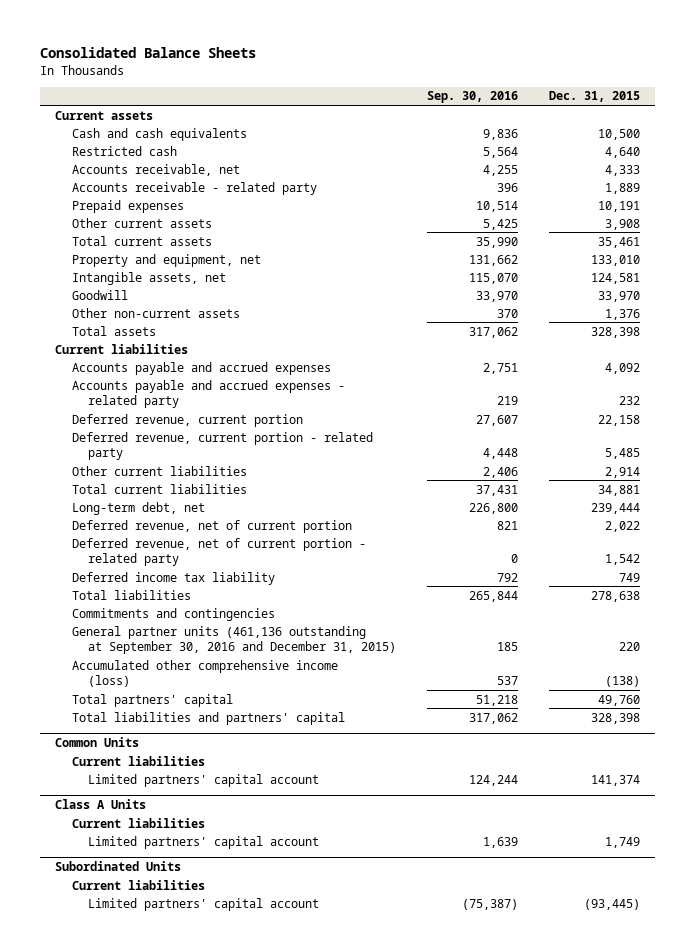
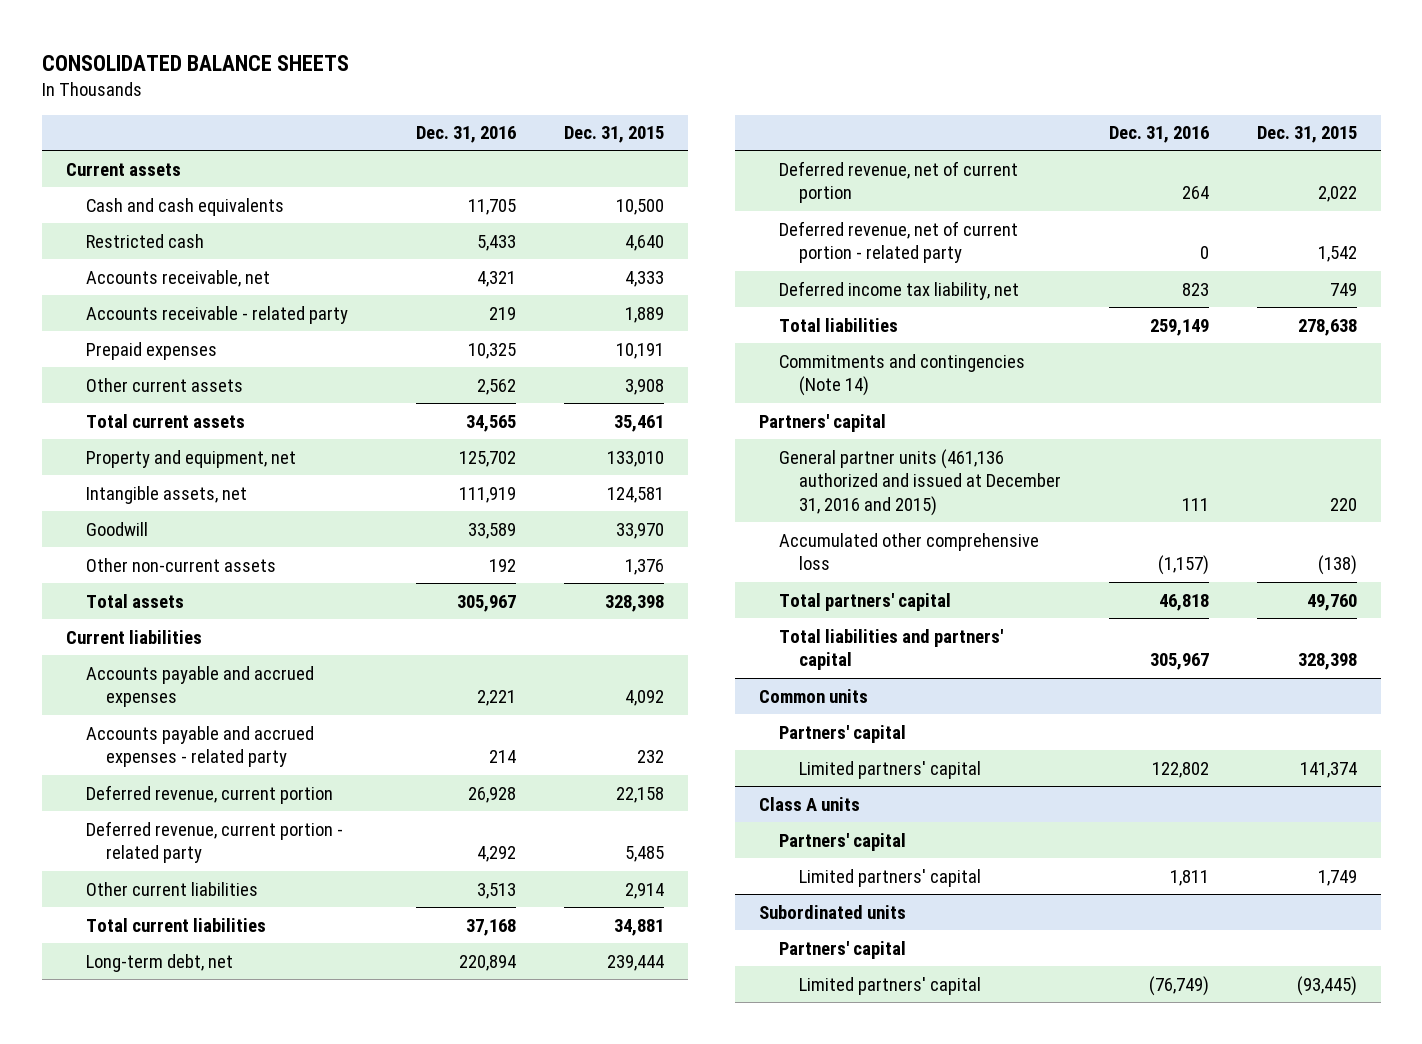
[39,47,256,59] Consolidated Balance Sheets -> [41,54,349,71] CONSOLIDATED BALANCE SHEETS
[427,91,519,104] Sep. 30, 2016 -> none
none -> [415,126,516,144] Dec. 31, 2016
[71,571,275,585] Deferred income tax liability -> [778,280,1019,300] Deferred income tax liability, net
[71,607,275,621] Commitments and contingencies -> [778,353,1025,397] Commitments and contingencies (Note 14)
none -> [758,413,886,432] Partners' capital
[71,625,397,654] General partner units (461,136 outstanding at September 30, 2016 and December 31, 2015) -> [778,448,1061,517] General partner units (461,136 authorized and issued at December 31, 2016 and 2015)
[71,659,338,687] Accumulated other comprehensive income (loss) -> [778,532,1039,571] Accumulated other comprehensive loss
[71,755,205,766] Current liabilities -> none
[71,817,205,828] Current liabilities -> none
[71,879,205,890] Current liabilities -> none
[54,737,139,748] Common Units -> [758,688,868,703] Common units
none -> [778,724,906,743] Partners' capital
[88,773,320,787] Limited partners' capital account -> [798,760,981,779] Limited partners' capital
[54,799,146,810] Class A Units -> [758,796,860,811] Class A units
none -> [778,832,906,851] Partners' capital
[88,835,320,849] Limited partners' capital account -> [798,868,981,887] Limited partners' capital
[54,861,181,872] Subordinated Units -> [758,904,906,919] Subordinated units
none -> [778,940,906,959] Partners' capital
[88,897,320,911] Limited partners' capital account -> [798,976,981,995] Limited partners' capital

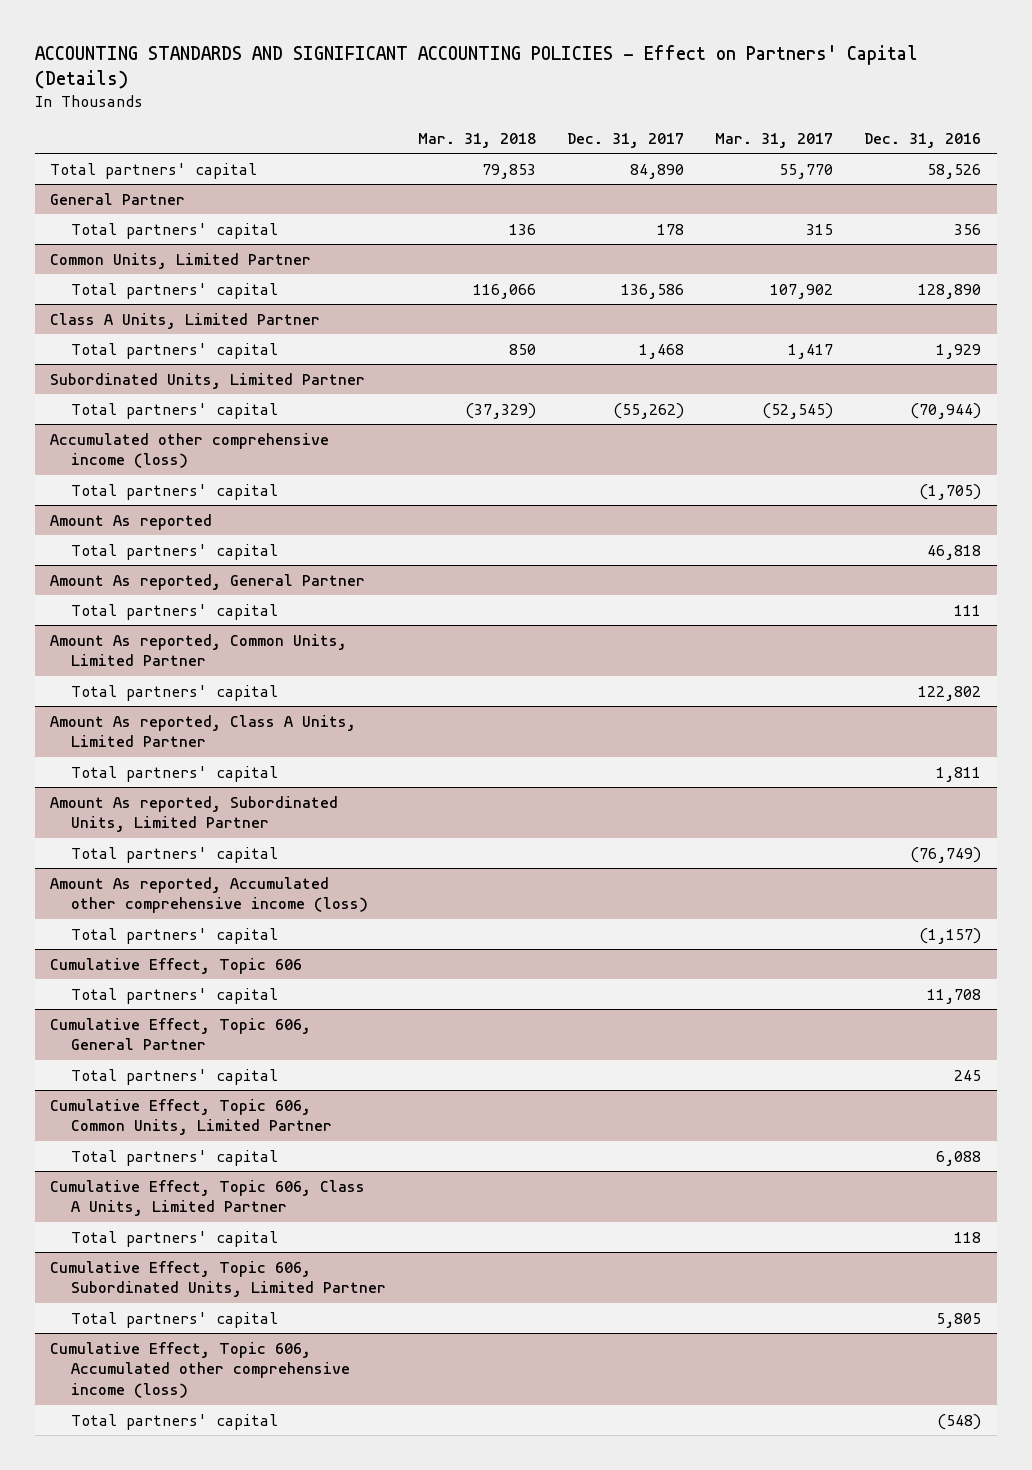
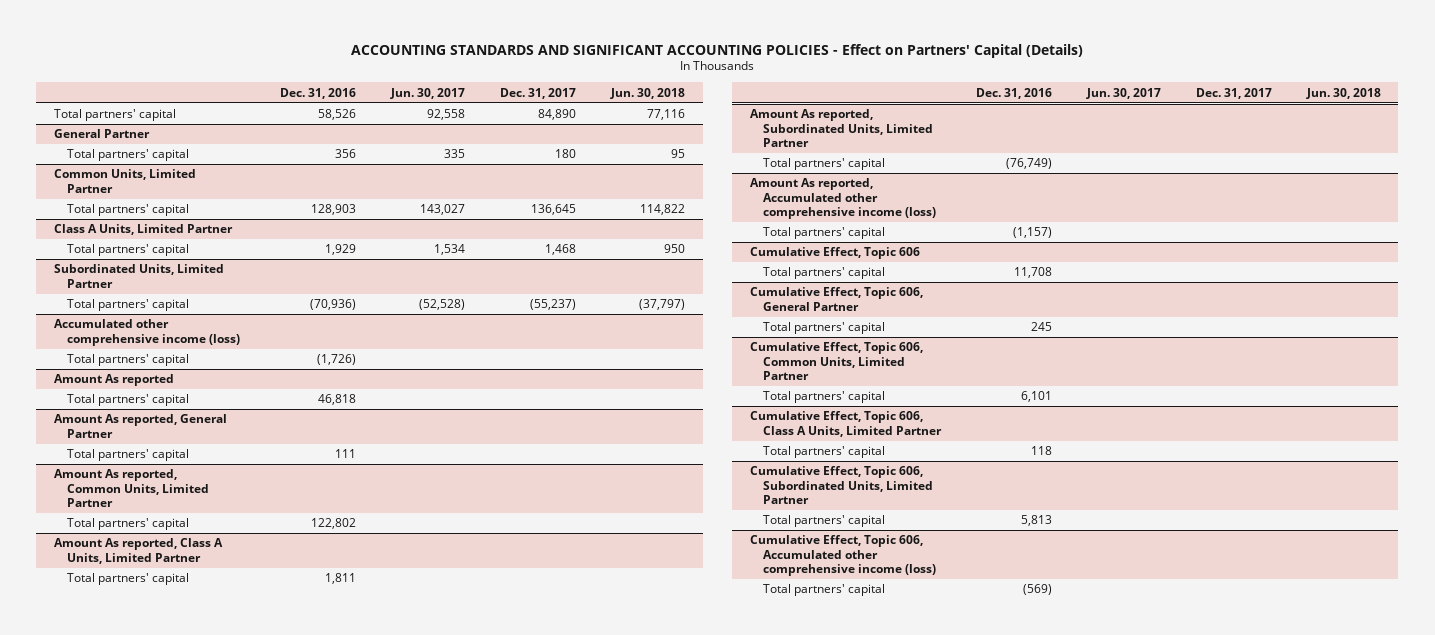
[417,132,536,148] Mar. 31, 2018 -> none
[714,132,833,148] Mar. 31, 2017 -> none
none -> [390,87,466,99] Jun. 30, 2017
none -> [610,87,686,99] Jun. 30, 2018
[656,223,684,235] 178 -> [555,149,577,159] 180
[620,283,684,299] 136,586 -> [531,204,577,216] 136,645
[918,283,982,299] 128,890 -> [311,204,357,216] 128,903
[612,402,684,419] (55,262) -> [530,299,577,311] (55,237)
[910,402,982,419] (70,944) -> [310,299,357,311] (70,936)
[919,483,982,500] (1,705) -> [317,354,357,366] (1,726)
[936,1150,982,1166] 6,088 -> [1020,391,1052,403] 6,101
[936,1312,982,1328] 5,805 -> [1020,515,1052,527] 5,813
[937,1413,982,1430] (548) -> [1022,584,1052,596] (569)

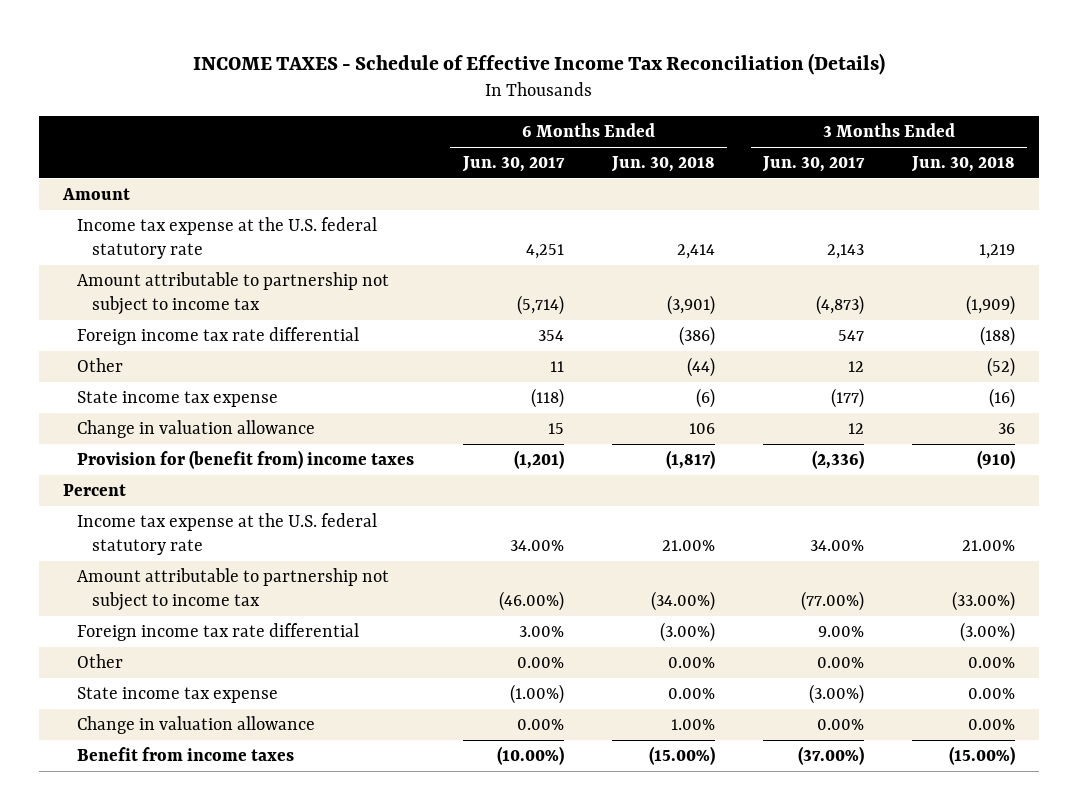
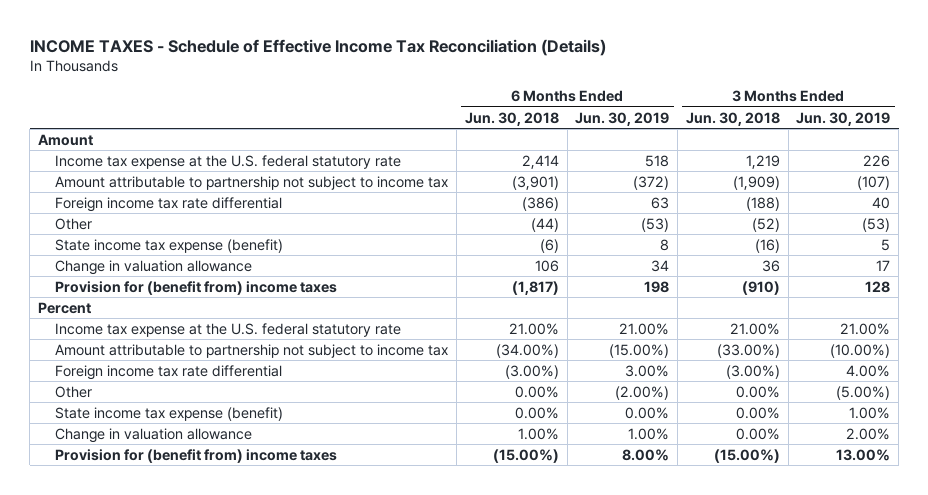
[461,156,565,173] Jun. 30, 2017 -> none
[762,156,866,173] Jun. 30, 2017 -> none
none -> [575,111,670,126] Jun. 30, 2019
none -> [796,111,891,126] Jun. 30, 2019
[77,391,279,408] State income tax expense -> [55,238,284,253] State income tax expense (benefit)
[77,687,279,704] State income tax expense -> [55,406,284,421] State income tax expense (benefit)
[77,747,295,762] Benefit from income taxes -> [55,448,338,463] Provision for (benefit from) income taxes

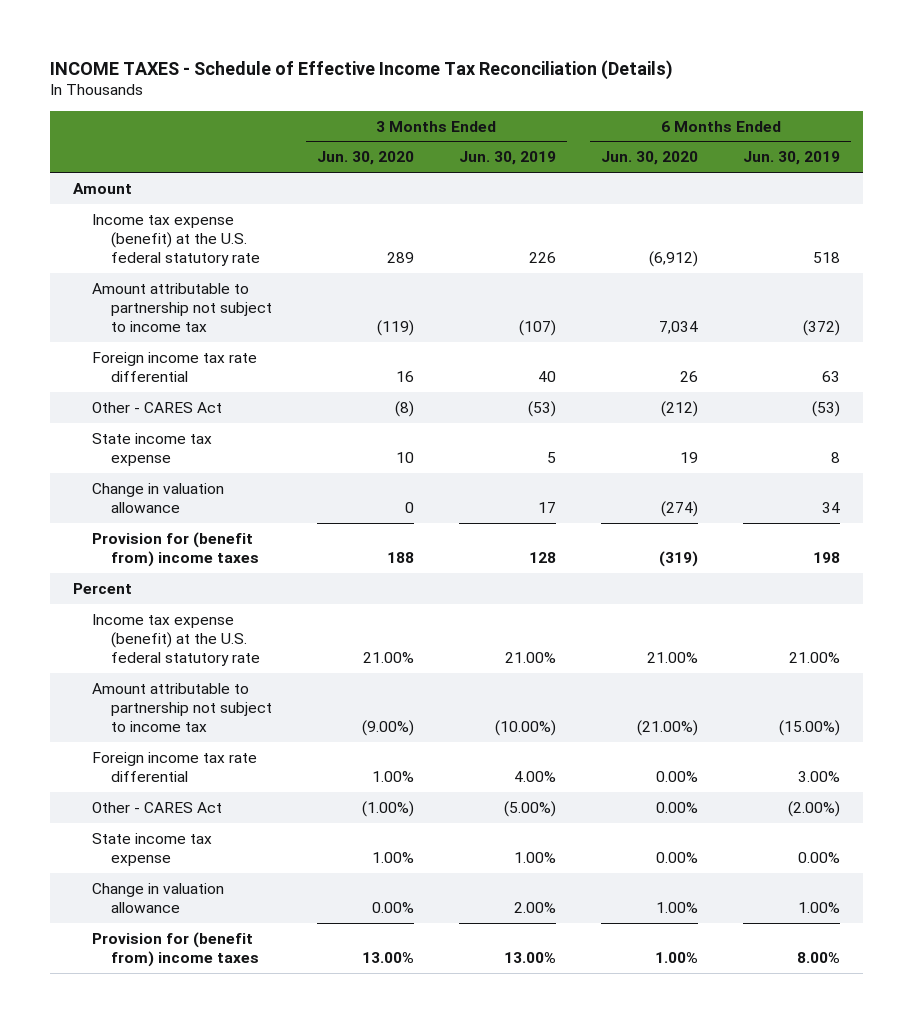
[464,111,559,126] Jun. 30, 2018 -> none
[685,111,780,126] Jun. 30, 2018 -> none
none -> [316,151,414,166] Jun. 30, 2020
none -> [601,151,699,166] Jun. 30, 2020
[55,154,402,169] Income tax expense at the U.S. federal statutory rate -> [91,213,260,266] Income tax expense (benefit) at the U.S. federal statutory rate
[55,217,93,230] Other -> [91,401,222,413] Other - CARES Act
[55,238,284,253] State income tax expense (benefit) -> [91,432,212,466] State income tax expense
[55,322,402,337] Income tax expense at the U.S. federal statutory rate -> [91,613,260,666] Income tax expense (benefit) at the U.S. federal statutory rate
[55,385,93,398] Other -> [91,801,222,813] Other - CARES Act
[55,406,284,421] State income tax expense (benefit) -> [91,832,212,866] State income tax expense

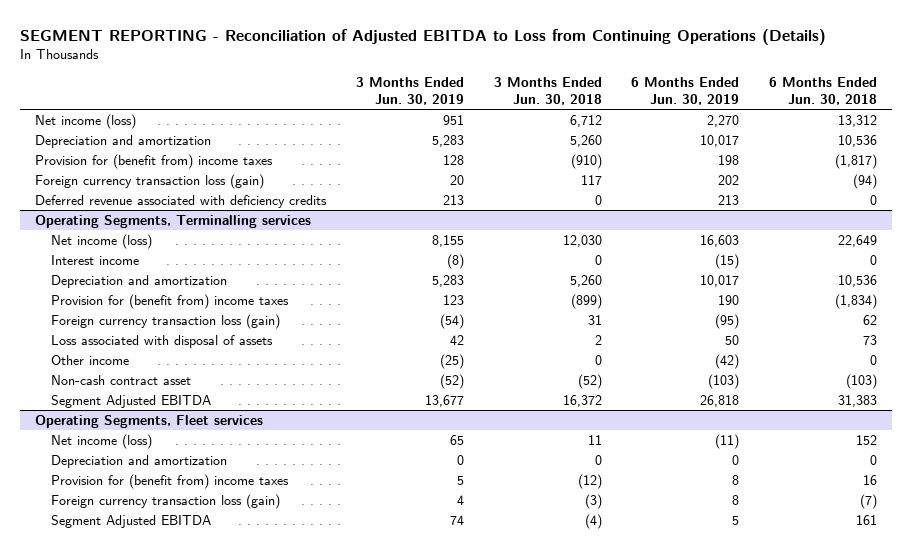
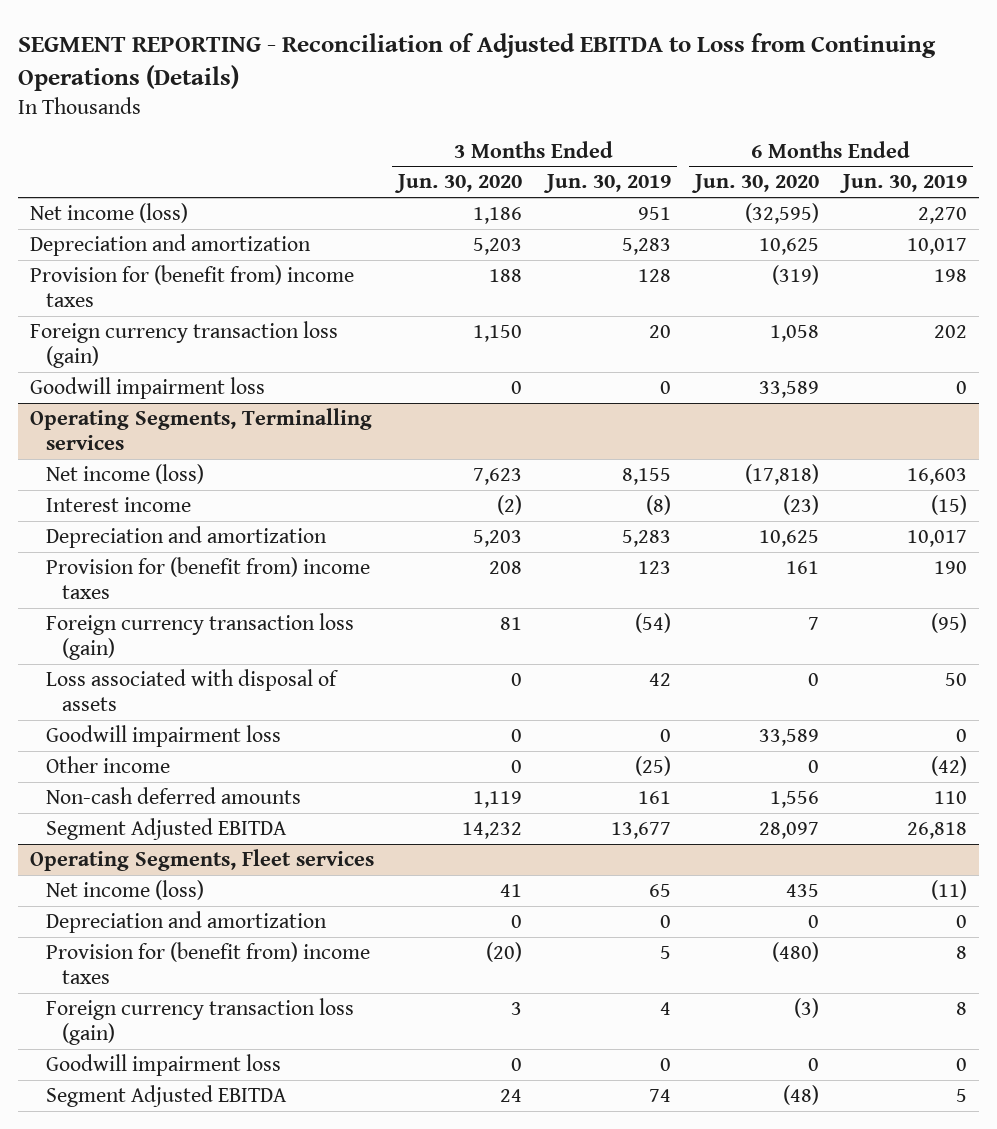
[493,76,602,105] 3 Months Ended Jun. 30, 2018 -> none
[769,76,878,105] 6 Months Ended Jun. 30, 2018 -> none
none -> [394,174,523,194] Jun. 30, 2020
none -> [690,174,819,194] Jun. 30, 2020
[34,194,327,208] Deferred revenue associated with deficiency credits -> none
none -> [30,377,266,400] Goodwill impairment loss
none -> [46,725,282,748] Goodwill impairment loss
[51,374,192,385] Non-cash contract asset -> [46,787,302,805] Non-cash deferred amounts
[439,373,464,389] (52) -> [637,791,671,805] 161
[708,373,740,389] (103) -> [933,791,967,805] 110
none -> [46,1054,282,1077] Goodwill impairment loss

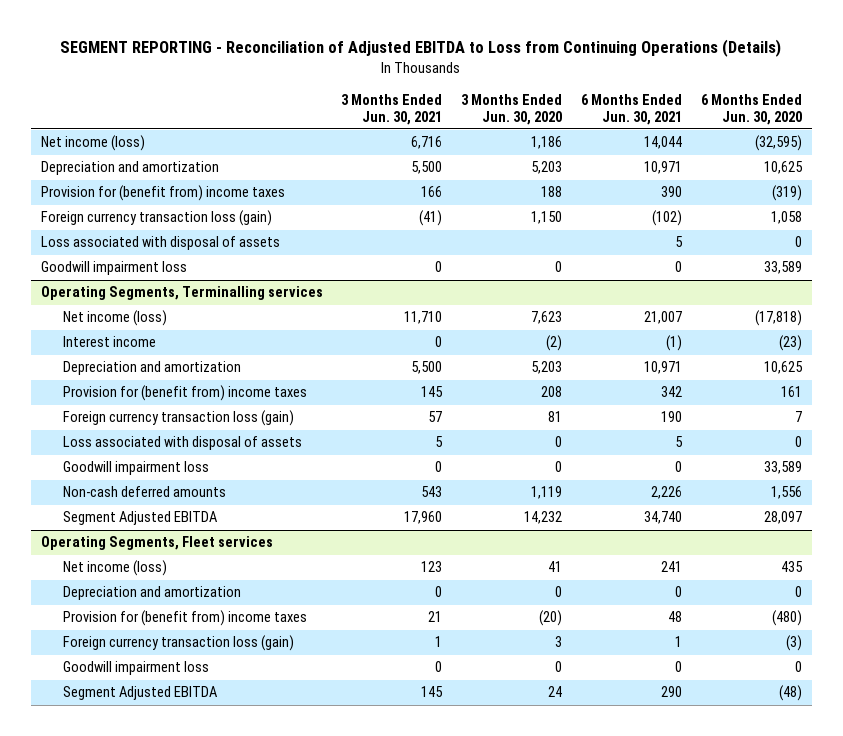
[542,174,671,194] Jun. 30, 2019 -> none
[838,174,967,194] Jun. 30, 2019 -> none
none -> [341,93,443,125] 3 Months Ended Jun. 30, 2021
none -> [581,93,683,125] 6 Months Ended Jun. 30, 2021
none -> [40,236,280,251] Loss associated with disposal of assets
[46,756,171,774] Other income -> none

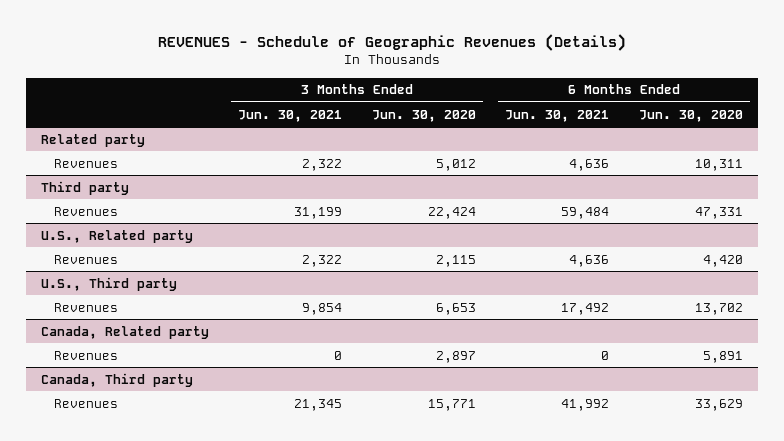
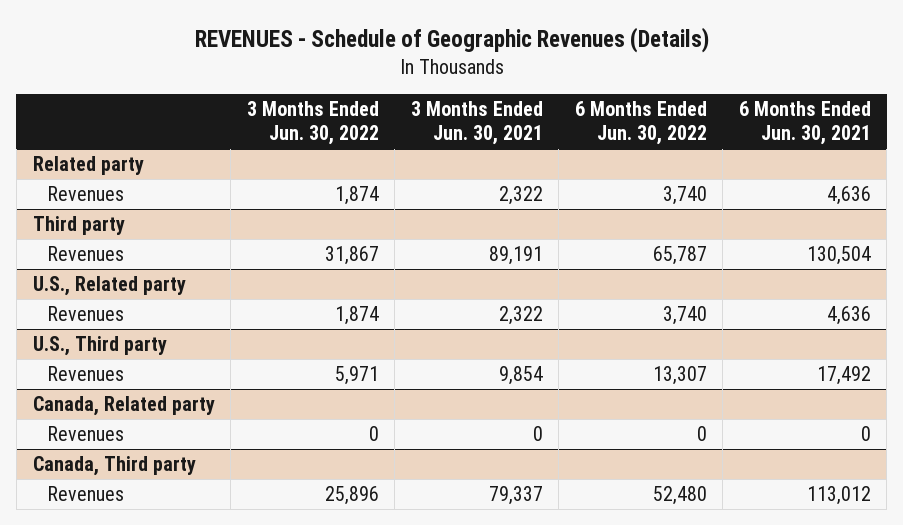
[371,109,476,122] Jun. 30, 2020 -> none
[638,109,743,122] Jun. 30, 2020 -> none
none -> [246,100,379,146] 3 Months Ended Jun. 30, 2022
none -> [574,100,707,146] 6 Months Ended Jun. 30, 2022
[294,206,343,219] 31,199 -> [488,246,543,266] 89,191
[561,206,610,219] 59,484 -> [806,246,871,266] 130,504
[294,398,343,411] 21,345 -> [488,486,543,506] 79,337
[561,398,610,411] 41,992 -> [806,486,871,506] 113,012

